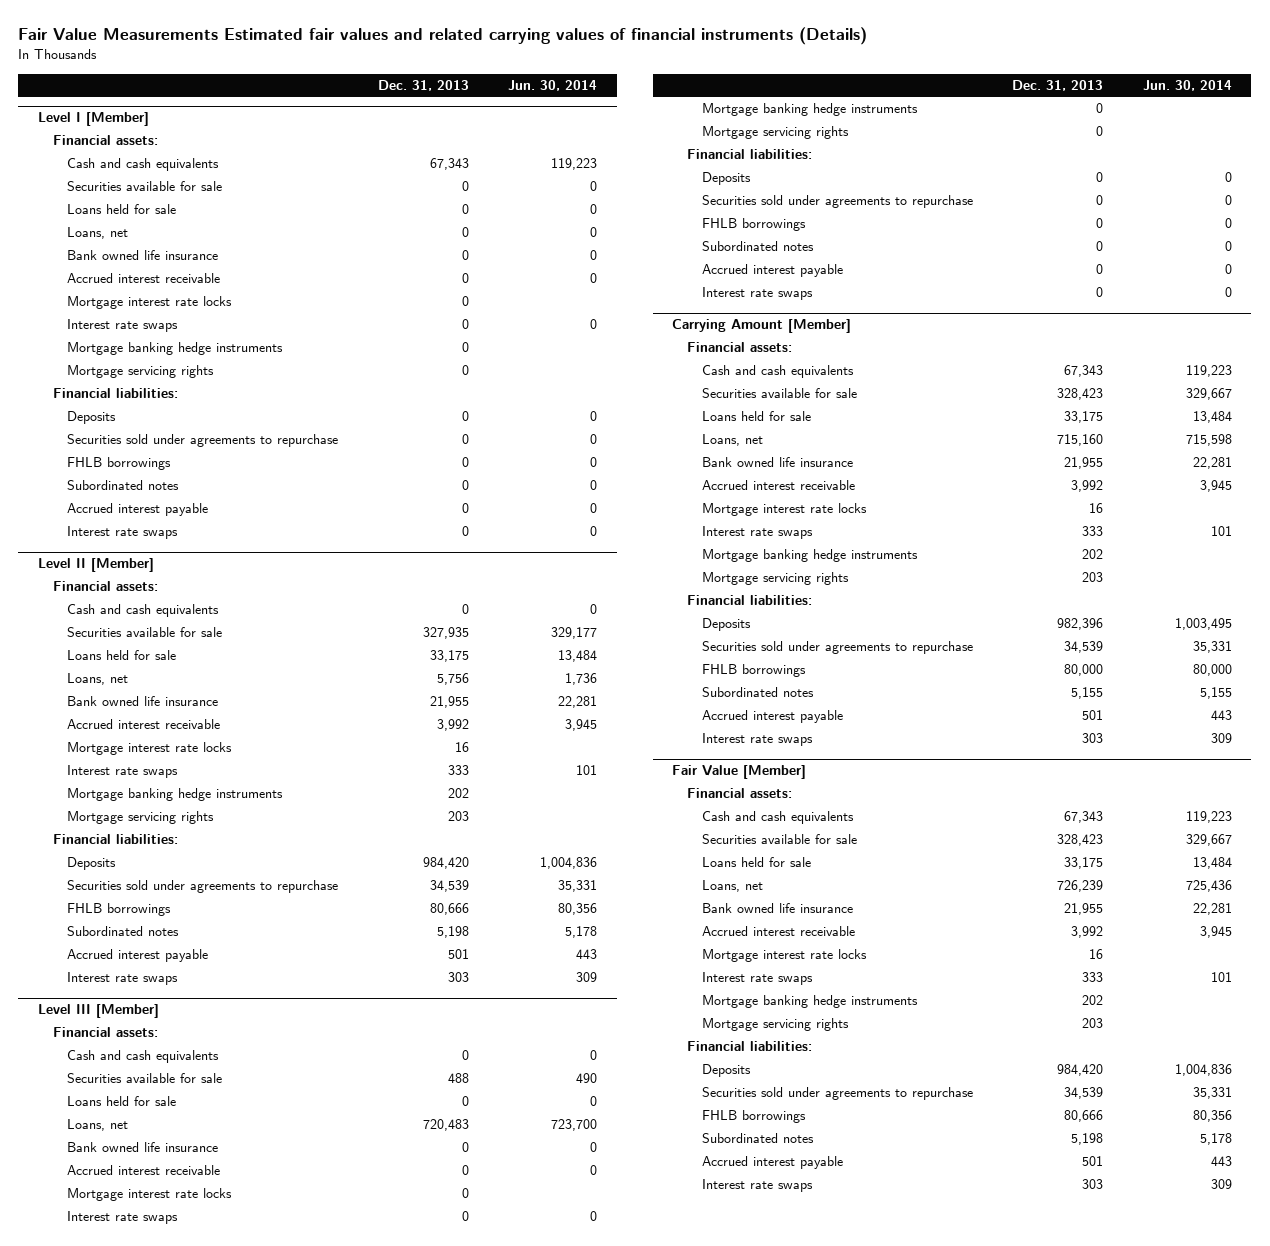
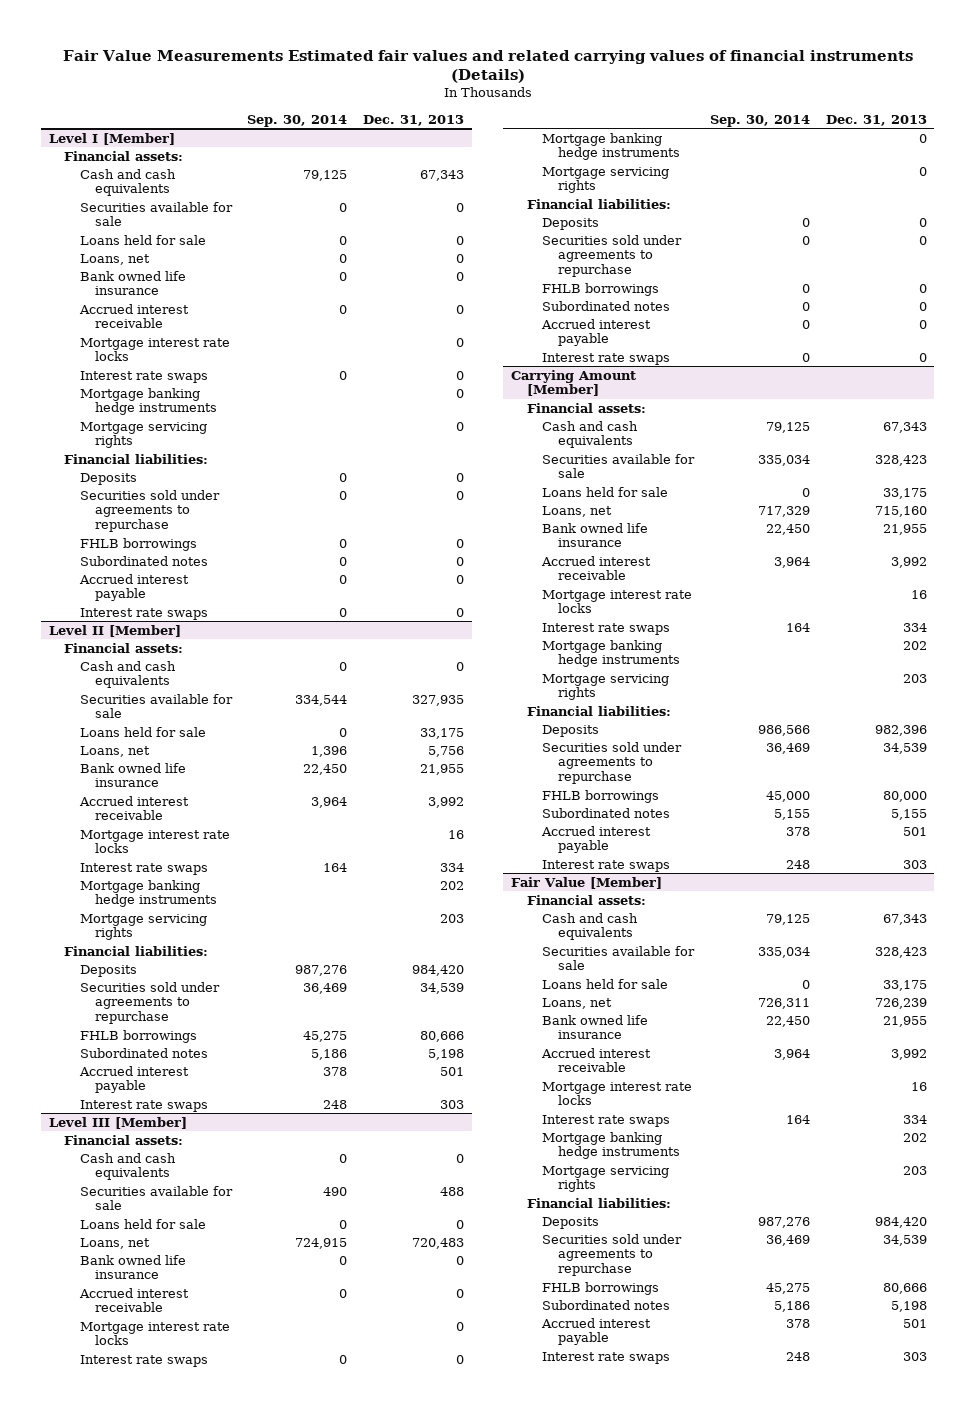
[508,79,598,91] Jun. 30, 2014 -> none
none -> [247,114,348,127] Sep. 30, 2014
[447,765,469,776] 333 -> [439,862,464,872] 334
[1082,526,1104,537] 333 -> [902,622,927,632] 334
[1082,972,1104,983] 333 -> [902,1114,927,1124] 334

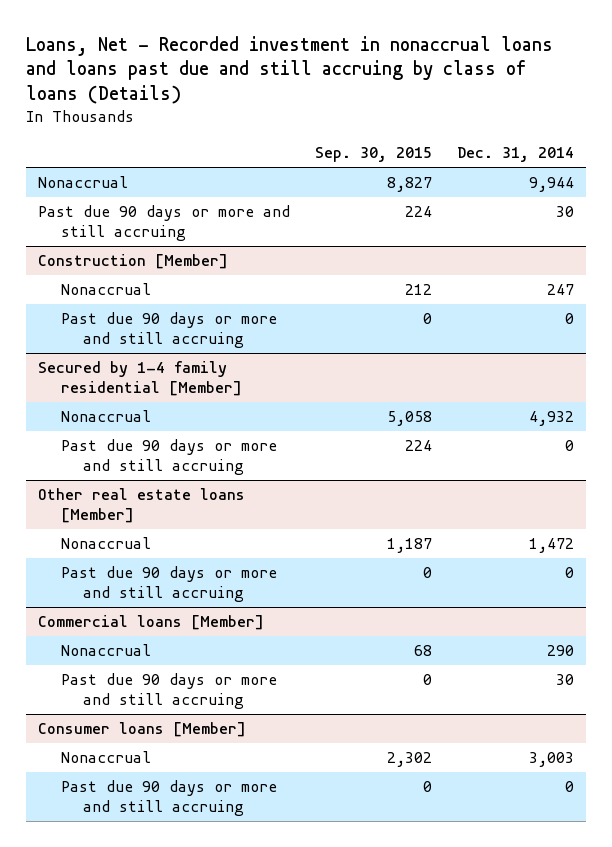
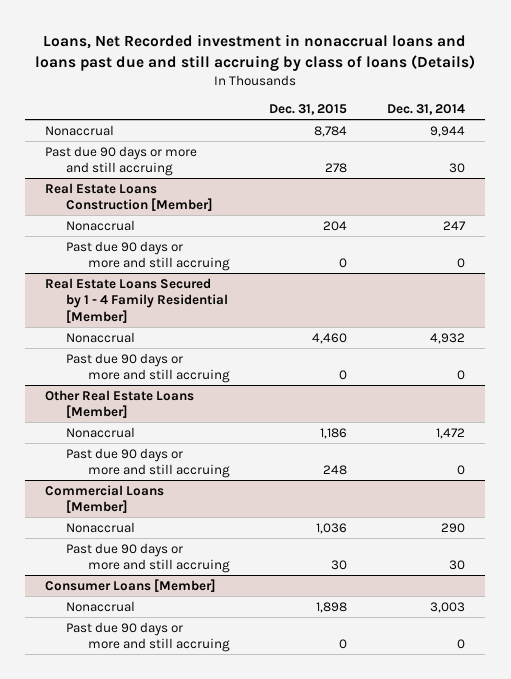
[25,35,553,105] Loans, Net - Recorded investment in nonaccrual loans and loans past due and still accruing by class of loans (Details) -> [35,34,476,72] Loans, Net Recorded investment in nonaccrual loans and loans past due and still accruing by class of loans (Details)
[314,146,432,162] Sep. 30, 2015 -> none
none -> [269,104,348,116] Dec. 31, 2015
[38,254,229,270] Construction [Member] -> none
none -> [45,182,214,212] Real Estate Loans Construction [Member]
[38,361,242,396] Secured by 1-4 family residential [Member] -> [45,277,229,323] Real Estate Loans Secured by 1 - 4 Family Residential [Member]
[38,488,246,523] Other real estate loans [Member] -> [45,389,195,419] Other Real Estate Loans [Member]
[38,615,265,631] Commercial loans [Member] -> [45,484,165,514] Commercial Loans [Member]
[38,722,247,738] Consumer loans [Member] -> [45,578,217,592] Consumer Loans [Member]

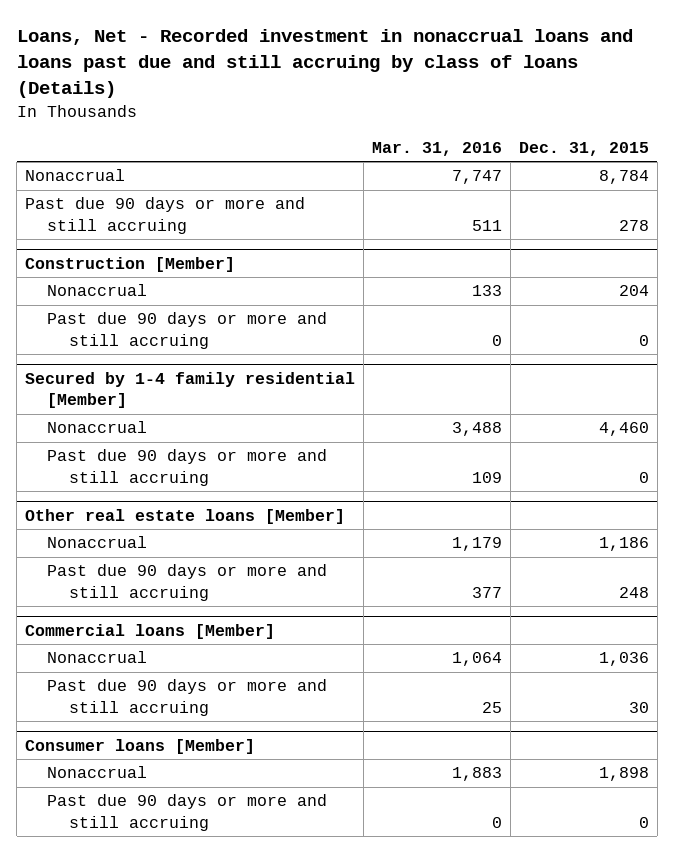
[35,34,476,72] Loans, Net Recorded investment in nonaccrual loans and loans past due and still accruing by class of loans (Details) -> [16,29,633,99] Loans, Net - Recorded investment in nonaccrual loans and loans past due and still accruing by class of loans (Details)
[387,104,466,116] Dec. 31, 2014 -> none
none -> [371,141,502,156] Mar. 31, 2016
[45,182,214,212] Real Estate Loans Construction [Member] -> none
none -> [24,256,235,272] Construction [Member]
[45,277,229,323] Real Estate Loans Secured by 1 - 4 Family Residential [Member] -> [24,371,355,409] Secured by 1-4 family residential [Member]
[45,389,195,419] Other Real Estate Loans [Member] -> [24,508,345,524] Other real estate loans [Member]
[45,484,165,514] Commercial Loans [Member] -> [24,623,275,639] Commercial loans [Member]
[45,578,217,592] Consumer Loans [Member] -> [24,738,255,754] Consumer loans [Member]

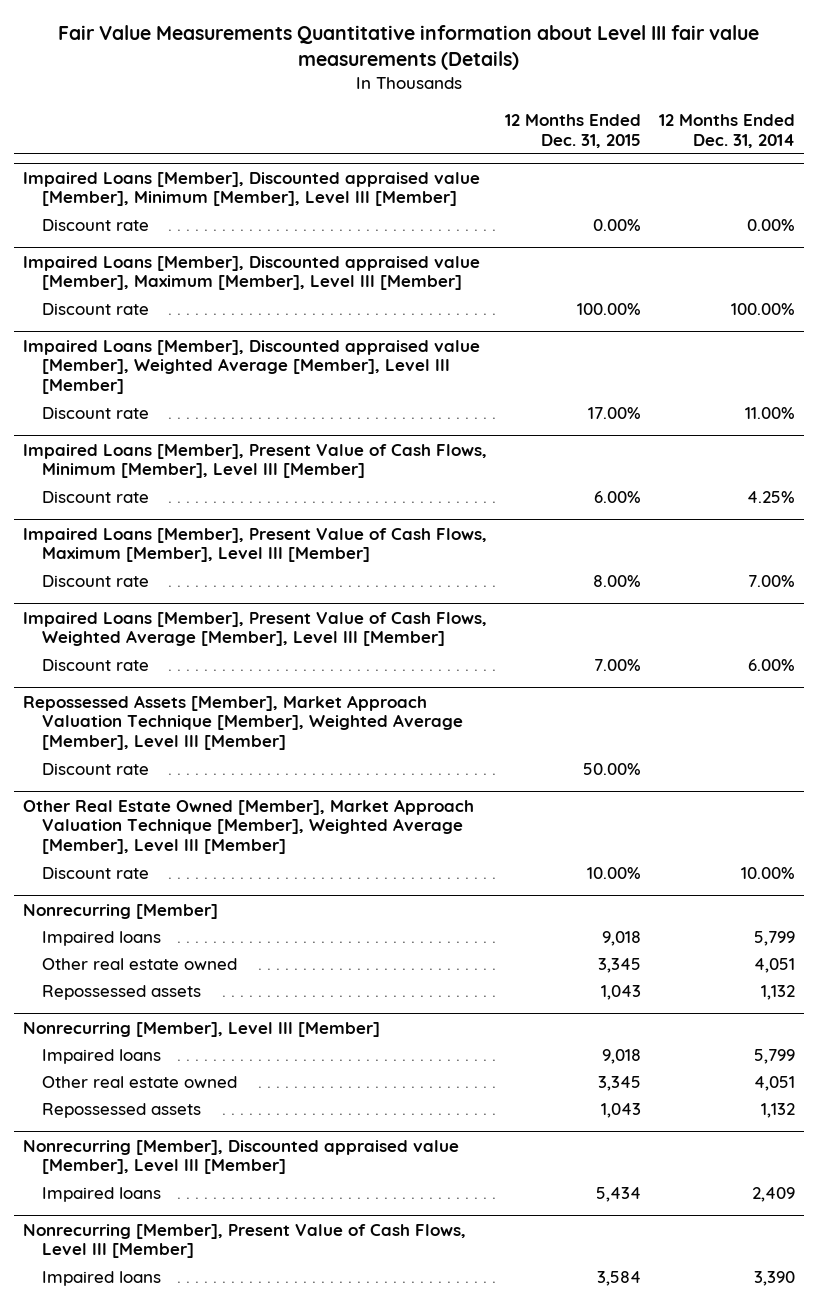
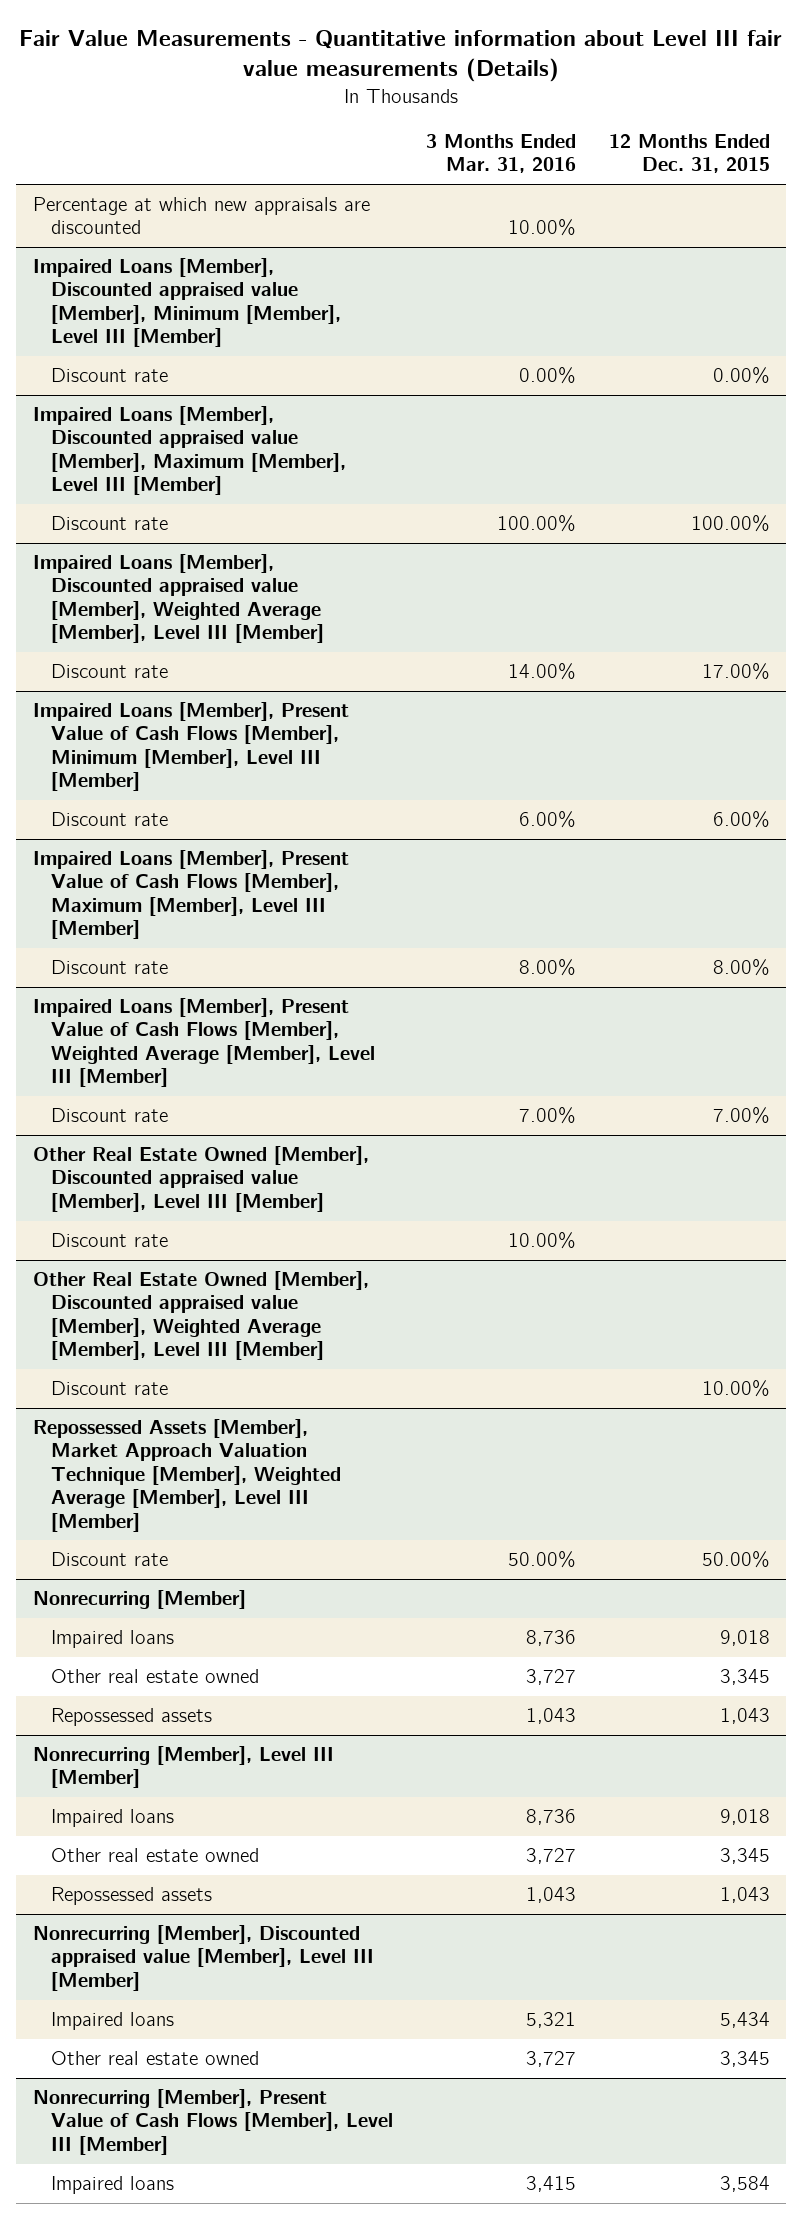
[57,24,759,71] Fair Value Measurements Quantitative information about Level III fair value measurements (Details) -> [19,30,783,83] Fair Value Measurements - Quantitative information about Level III fair value measurements (Details)
[658,113,795,148] 12 Months Ended Dec. 31, 2014 -> none
none -> [425,134,576,174] 3 Months Ended Mar. 31, 2016
none -> [32,197,370,235] Percentage at which new appraisals are discounted
[22,443,487,479] Impaired Loans [Member], Present Value of Cash Flows, Minimum [Member], Level III [Member] -> [32,702,349,792] Impaired Loans [Member], Present Value of Cash Flows [Member], Minimum [Member], Level III [Member]
[22,527,487,563] Impaired Loans [Member], Present Value of Cash Flows, Maximum [Member], Level III [Member] -> [32,850,349,940] Impaired Loans [Member], Present Value of Cash Flows [Member], Maximum [Member], Level III [Member]
[22,611,487,647] Impaired Loans [Member], Present Value of Cash Flows, Weighted Average [Member], Level III [Member] -> [32,998,376,1088] Impaired Loans [Member], Present Value of Cash Flows [Member], Weighted Average [Member], Level III [Member]
none -> [32,1146,369,1212] Other Real Estate Owned [Member], Discounted appraised value [Member], Level III [Member]
none -> [51,1233,169,1248] Discount rate
none -> [32,1271,369,1361] Other Real Estate Owned [Member], Discounted appraised value [Member], Weighted Average [Member], Level III [Member]
none -> [51,1381,169,1396] Discount rate
[22,798,474,854] Other Real Estate Owned [Member], Market Approach Valuation Technique [Member], Weighted Average [Member], Level III [Member] -> none
[41,866,149,879] Discount rate -> none
none -> [51,2051,260,2066] Other real estate owned
[22,1223,466,1259] Nonrecurring [Member], Present Value of Cash Flows, Level III [Member] -> [32,2089,394,2155] Nonrecurring [Member], Present Value of Cash Flows [Member], Level III [Member]

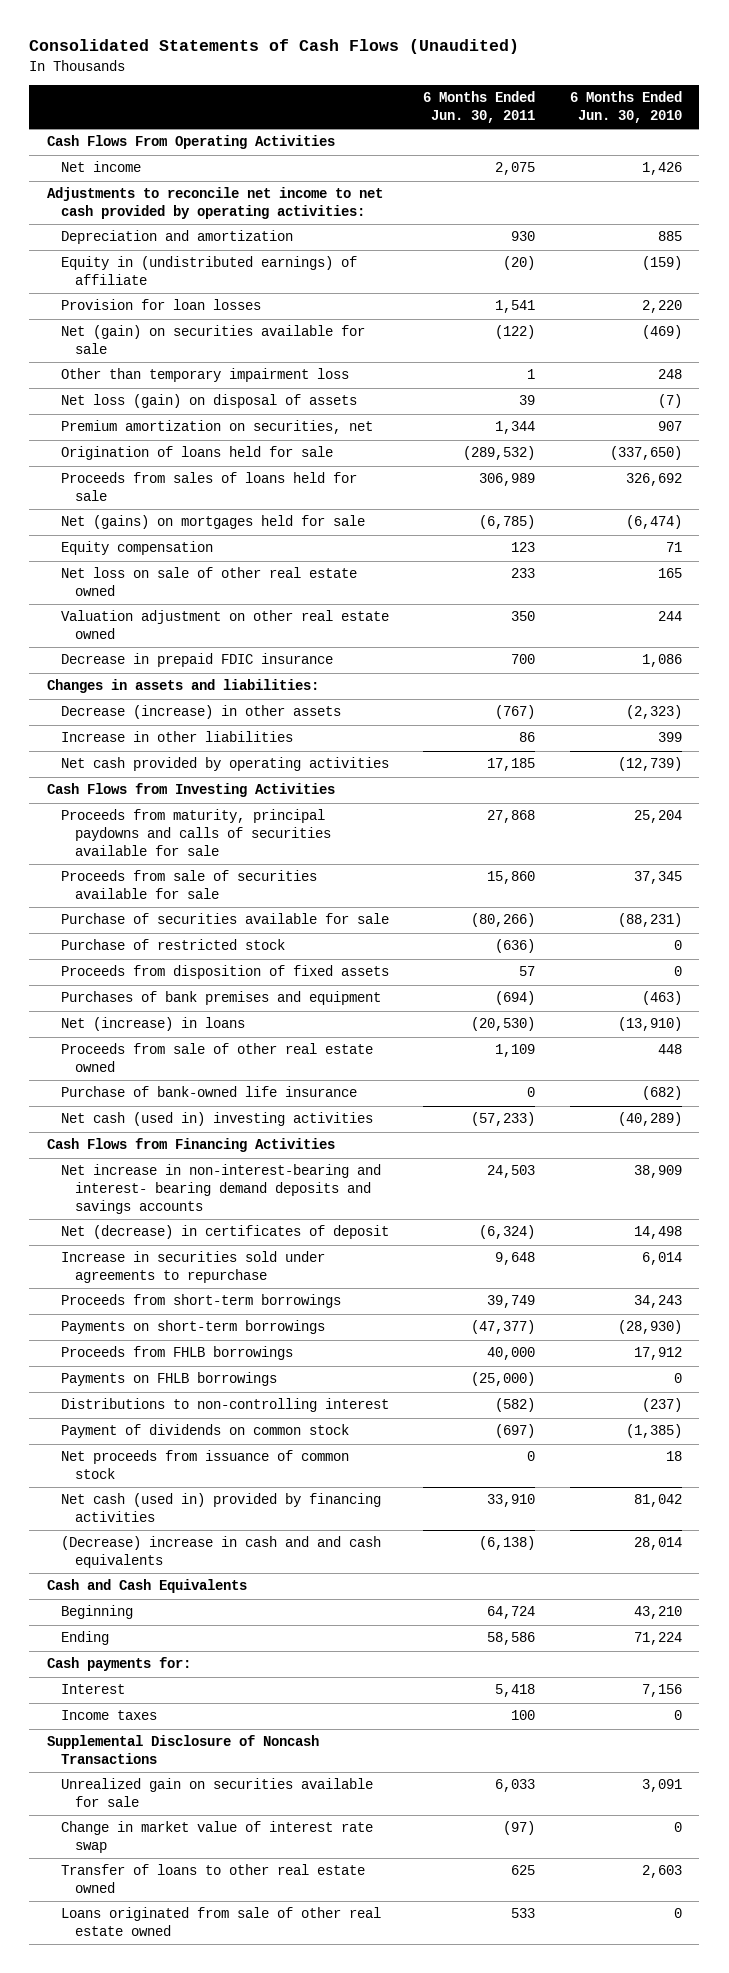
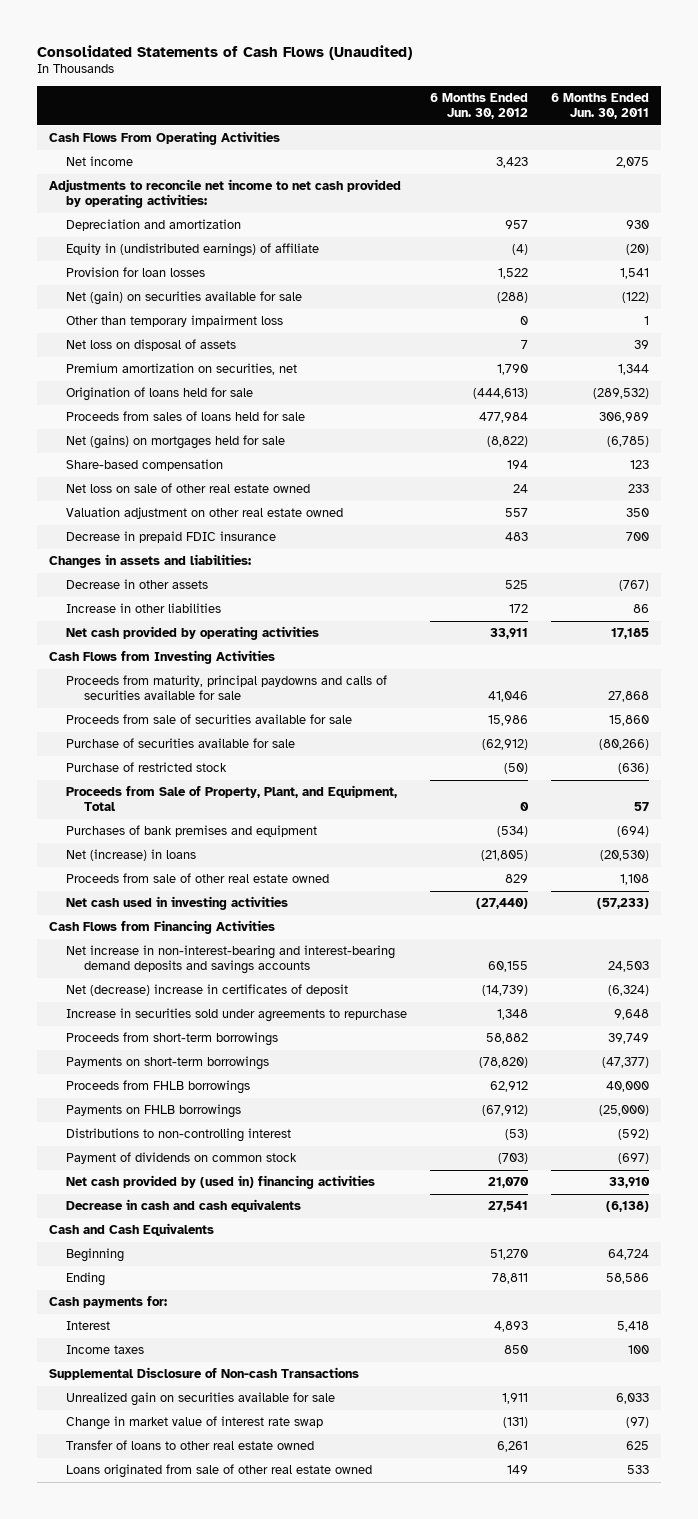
[570,91,683,124] 6 Months Ended Jun. 30, 2010 -> none
none -> [430,93,529,120] 6 Months Ended Jun. 30, 2012
[60,394,357,409] Net loss (gain) on disposal of assets -> [66,339,237,352] Net loss on disposal of assets
[60,541,213,556] Equity compensation -> [66,459,224,472] Share-based compensation
[60,705,341,720] Decrease (increase) in other assets -> [66,579,209,590] Decrease in other assets
[60,965,389,980] Proceeds from disposition of fixed assets -> [66,785,398,812] Proceeds from Sale of Property, Plant, and Equipment, Total
[60,1086,357,1098] Purchase of bank-owned life insurance -> none
[495,1044,536,1058] 1,109 -> [620,874,650,886] 1,108
[60,1112,373,1127] Net cash (used in) investing activities -> [66,896,289,911] Net cash used in investing activities
[60,1164,381,1215] Net increase in non-interest-bearing and interest- bearing demand deposits and savings accounts -> [66,945,396,975] Net increase in non-interest-bearing and interest-bearing demand deposits and savings accounts
[60,1225,389,1240] Net (decrease) in certificates of deposit -> [66,984,349,997] Net (decrease) increase in certificates of deposit
[495,1398,536,1413] (582) -> [618,1129,650,1141] (592)
[60,1450,349,1480] Net proceeds from issuance of common stock -> none
[60,1493,381,1523] Net cash (used in) provided by financing activities -> [66,1175,376,1190] Net cash provided by (used in) financing activities
[60,1536,381,1569] (Decrease) increase in cash and and cash equivalents -> [66,1199,302,1213] Decrease in cash and cash equivalents
[46,1735,319,1765] Supplemental Disclosure of Noncash Transactions -> [48,1367,359,1381] Supplemental Disclosure of Non-cash Transactions

